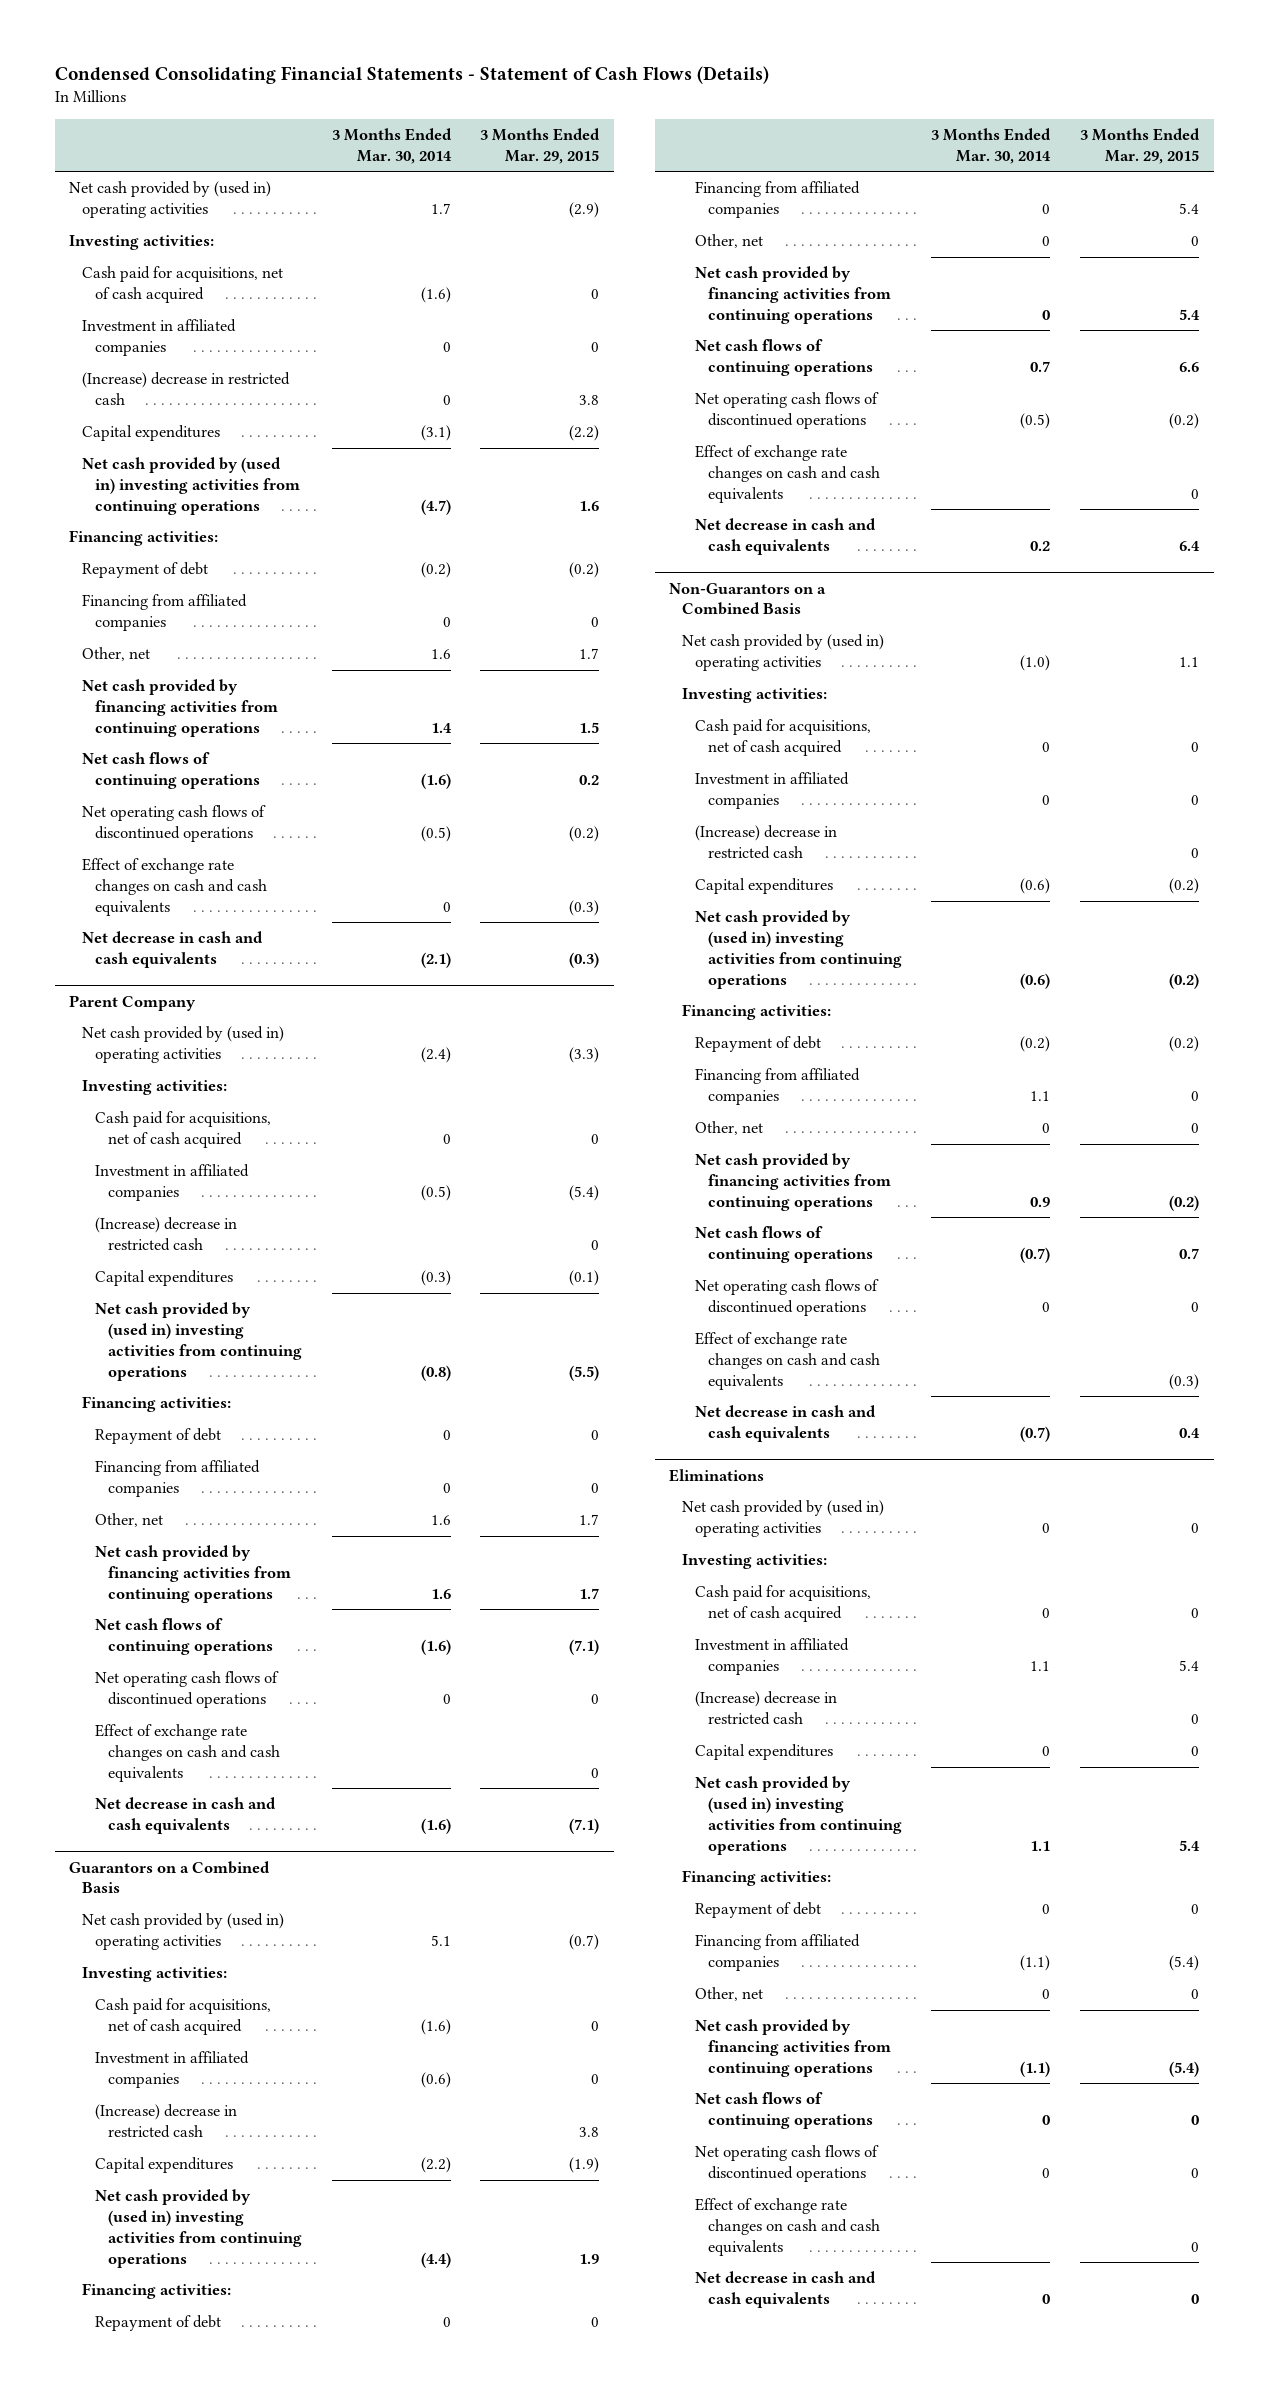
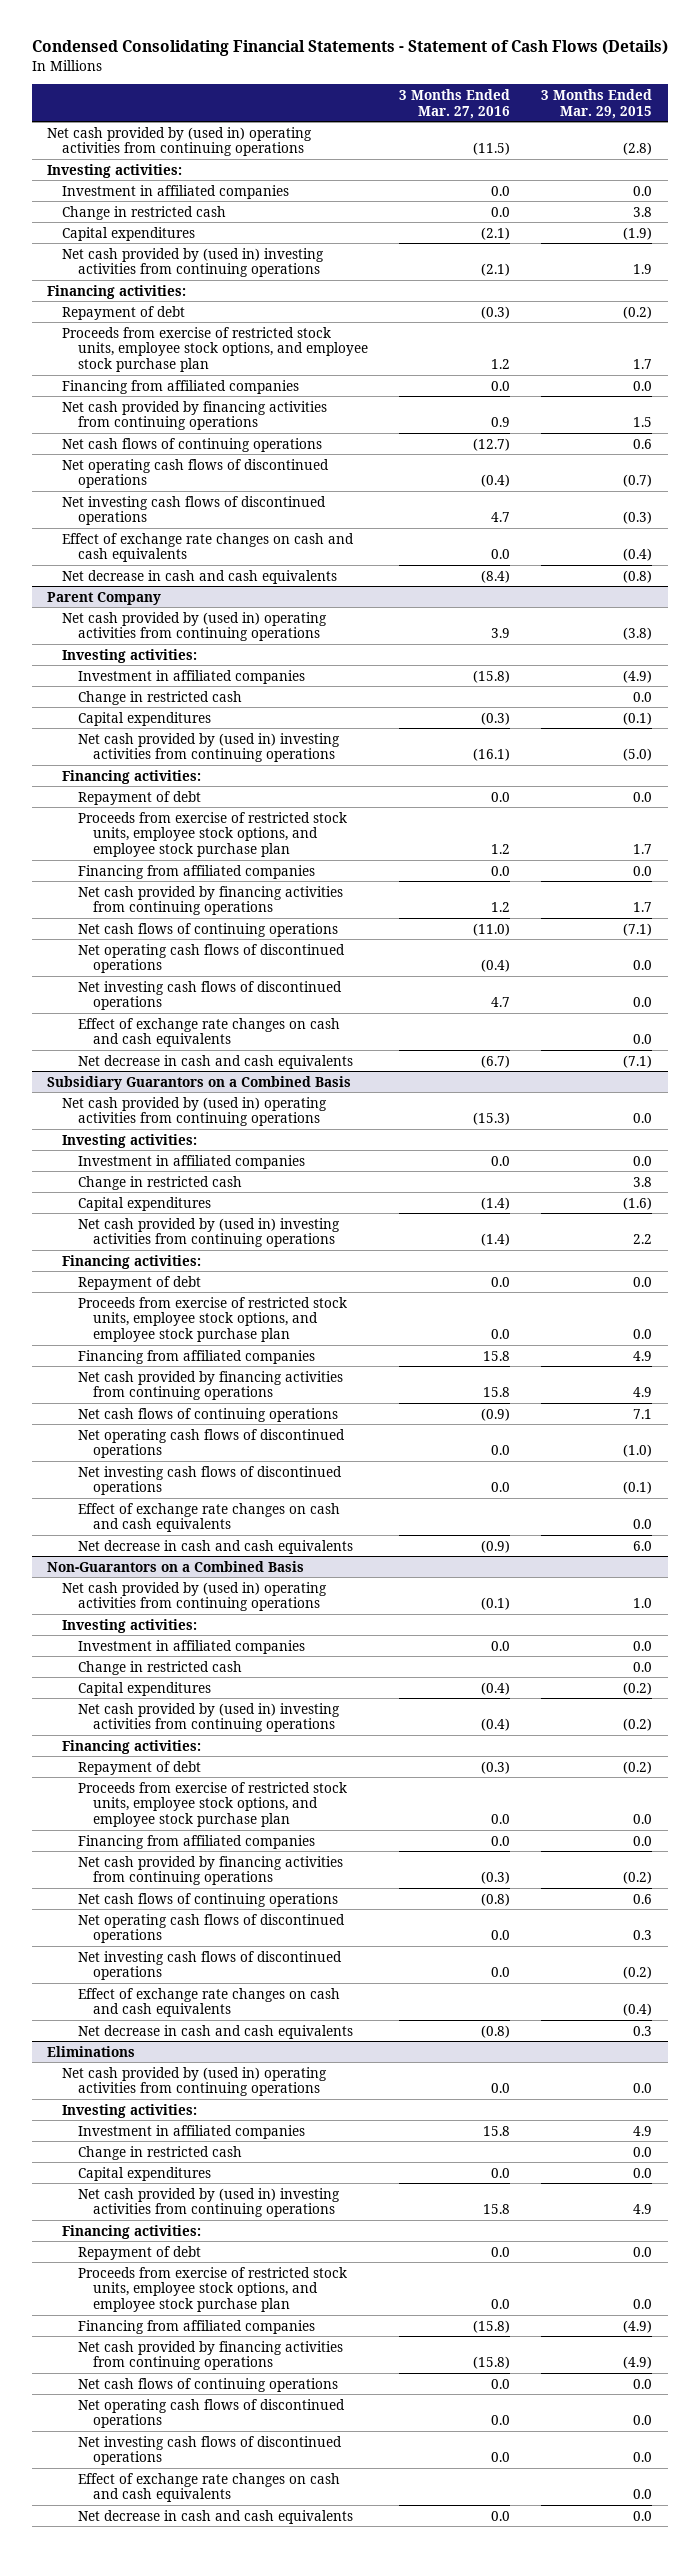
[331,127,452,164] 3 Months Ended Mar. 30, 2014 -> none
none -> [398,88,510,119] 3 Months Ended Mar. 27, 2016
[69,181,272,218] Net cash provided by (used in) operating activities -> [47,126,313,157] Net cash provided by (used in) operating activities from continuing operations
[568,201,599,218] (2.9) -> [623,142,653,156] (2.8)
[82,266,284,303] Cash paid for acquisitions, net of cash acquired -> none
[590,341,599,352] 0 -> [633,185,653,196] 0.0
[82,372,291,405] (Increase) decrease in restricted cash -> [62,205,227,220] Change in restricted cash
[568,425,599,442] (2.2) -> [623,226,653,240] (1.9)
[578,500,599,511] 1.6 -> [633,264,653,275] 1.9
[82,647,151,662] Other, net -> none
none -> [62,326,368,373] Proceeds from exercise of restricted stock units, employee stock options, and employee stock purchase plan
[590,616,599,627] 0 -> [633,380,653,391] 0.0
[578,774,599,785] 0.2 -> [633,438,653,449] 0.6
[568,825,599,842] (0.2) -> [623,474,653,488] (0.7)
none -> [62,495,327,526] Net investing cash flows of discontinued operations
[568,899,599,916] (0.3) -> [623,548,653,562] (0.4)
[568,951,599,968] (0.3) -> [623,569,653,583] (0.8)
[82,1026,285,1063] Net cash provided by (used in) operating activities -> [62,611,328,642] Net cash provided by (used in) operating activities from continuing operations
[568,1046,599,1063] (3.3) -> [623,627,653,641] (3.8)
[95,1111,272,1148] Cash paid for acquisitions, net of cash acquired -> none
[568,1184,599,1201] (5.4) -> [623,669,653,683] (4.9)
[95,1217,238,1251] (Increase) decrease in restricted cash -> [77,690,242,705] Change in restricted cash
[590,1239,599,1250] 0 -> [633,691,653,702] 0.0
[568,1364,599,1381] (5.5) -> [623,748,653,762] (5.0)
[95,1513,164,1528] Other, net -> none
[590,1430,599,1441] 0 -> [633,791,653,802] 0.0
none -> [77,811,347,858] Proceeds from exercise of restricted stock units, employee stock options, and employee stock purchase plan
[590,1482,599,1493] 0 -> [633,865,653,876] 0.0
[590,1693,599,1704] 0 -> [633,960,653,971] 0.0
none -> [77,980,342,1011] Net investing cash flows of discontinued operations
[590,1767,599,1778] 0 -> [633,1034,653,1045] 0.0
[69,1860,271,1894] Guarantors on a Combined Basis -> [47,1075,352,1090] Subsidiary Guarantors on a Combined Basis
[82,1913,285,1950] Net cash provided by (used in) operating activities -> [62,1096,328,1127] Net cash provided by (used in) operating activities from continuing operations
[568,1933,599,1950] (0.7) -> [633,1113,653,1124] 0.0
[95,1998,272,2035] Cash paid for acquisitions, net of cash acquired -> none
[590,2073,599,2084] 0 -> [633,1155,653,1166] 0.0
[95,2104,238,2138] (Increase) decrease in restricted cash -> [77,1175,242,1190] Change in restricted cash
[568,2157,599,2174] (1.9) -> [623,1196,653,1210] (1.6)
[578,2253,599,2264] 1.9 -> [633,1234,653,1245] 2.2
[695,234,764,249] Other, net -> none
[590,2317,599,2328] 0 -> [633,1276,653,1287] 0.0
none -> [77,1296,347,1343] Proceeds from exercise of restricted stock units, employee stock options, and employee stock purchase plan
[1178,202,1199,214] 5.4 -> [633,1350,653,1361] 4.9
[1178,308,1200,320] 5.4 -> [633,1387,653,1398] 4.9
[1178,361,1199,372] 6.6 -> [633,1408,653,1419] 7.1
[1168,412,1199,429] (0.2) -> [623,1444,653,1458] (1.0)
none -> [77,1465,342,1496] Net investing cash flows of discontinued operations
[1190,488,1199,499] 0 -> [633,1519,653,1530] 0.0
[1178,540,1200,551] 6.4 -> [633,1540,653,1551] 6.0
[682,634,885,671] Net cash provided by (used in) operating activities -> [62,1581,328,1612] Net cash provided by (used in) operating activities from continuing operations
[1178,656,1199,667] 1.1 -> [633,1598,653,1609] 1.0
[695,719,872,756] Cash paid for acquisitions, net of cash acquired -> none
[1190,794,1199,805] 0 -> [633,1640,653,1651] 0.0
[695,825,838,859] (Increase) decrease in restricted cash -> [77,1660,242,1675] Change in restricted cash
[1190,847,1199,858] 0 -> [633,1661,653,1672] 0.0
[695,1121,764,1136] Other, net -> none
none -> [77,1781,347,1828] Proceeds from exercise of restricted stock units, employee stock options, and employee stock purchase plan
[1190,1090,1199,1101] 0 -> [633,1835,653,1846] 0.0
[1178,1247,1199,1259] 0.7 -> [633,1893,653,1904] 0.6
[1190,1301,1199,1312] 0 -> [633,1930,653,1941] 0.3
none -> [77,1950,342,1981] Net investing cash flows of discontinued operations
[1168,1373,1199,1390] (0.3) -> [623,2003,653,2017] (0.4)
[1178,1427,1200,1438] 0.4 -> [633,2025,653,2036] 0.3
[682,1500,885,1537] Net cash provided by (used in) operating activities -> [62,2066,328,2097] Net cash provided by (used in) operating activities from continuing operations
[1190,1522,1199,1533] 0 -> [633,2083,653,2094] 0.0
[695,1585,872,1622] Cash paid for acquisitions, net of cash acquired -> none
[1178,1659,1199,1671] 5.4 -> [633,2125,653,2136] 4.9
[695,1691,838,1725] (Increase) decrease in restricted cash -> [77,2145,242,2160] Change in restricted cash
[1190,1713,1199,1724] 0 -> [633,2146,653,2157] 0.0
[1190,1746,1199,1757] 0 -> [633,2167,653,2178] 0.0
[1178,1839,1200,1851] 5.4 -> [633,2204,653,2215] 4.9
[695,1987,764,2002] Other, net -> none
[1190,1904,1199,1915] 0 -> [633,2246,653,2257] 0.0
none -> [77,2266,347,2313] Proceeds from exercise of restricted stock units, employee stock options, and employee stock purchase plan
[1168,1954,1199,1971] (5.4) -> [623,2319,653,2333] (4.9)
[1168,2060,1199,2077] (5.4) -> [623,2356,653,2370] (4.9)
[1190,2114,1199,2125] 0 -> [633,2378,653,2389] 0.0
[1190,2167,1199,2178] 0 -> [633,2415,653,2426] 0.0
none -> [77,2435,342,2466] Net investing cash flows of discontinued operations
[1190,2241,1199,2252] 0 -> [633,2489,653,2500] 0.0
[1190,2293,1199,2304] 0 -> [633,2510,653,2521] 0.0

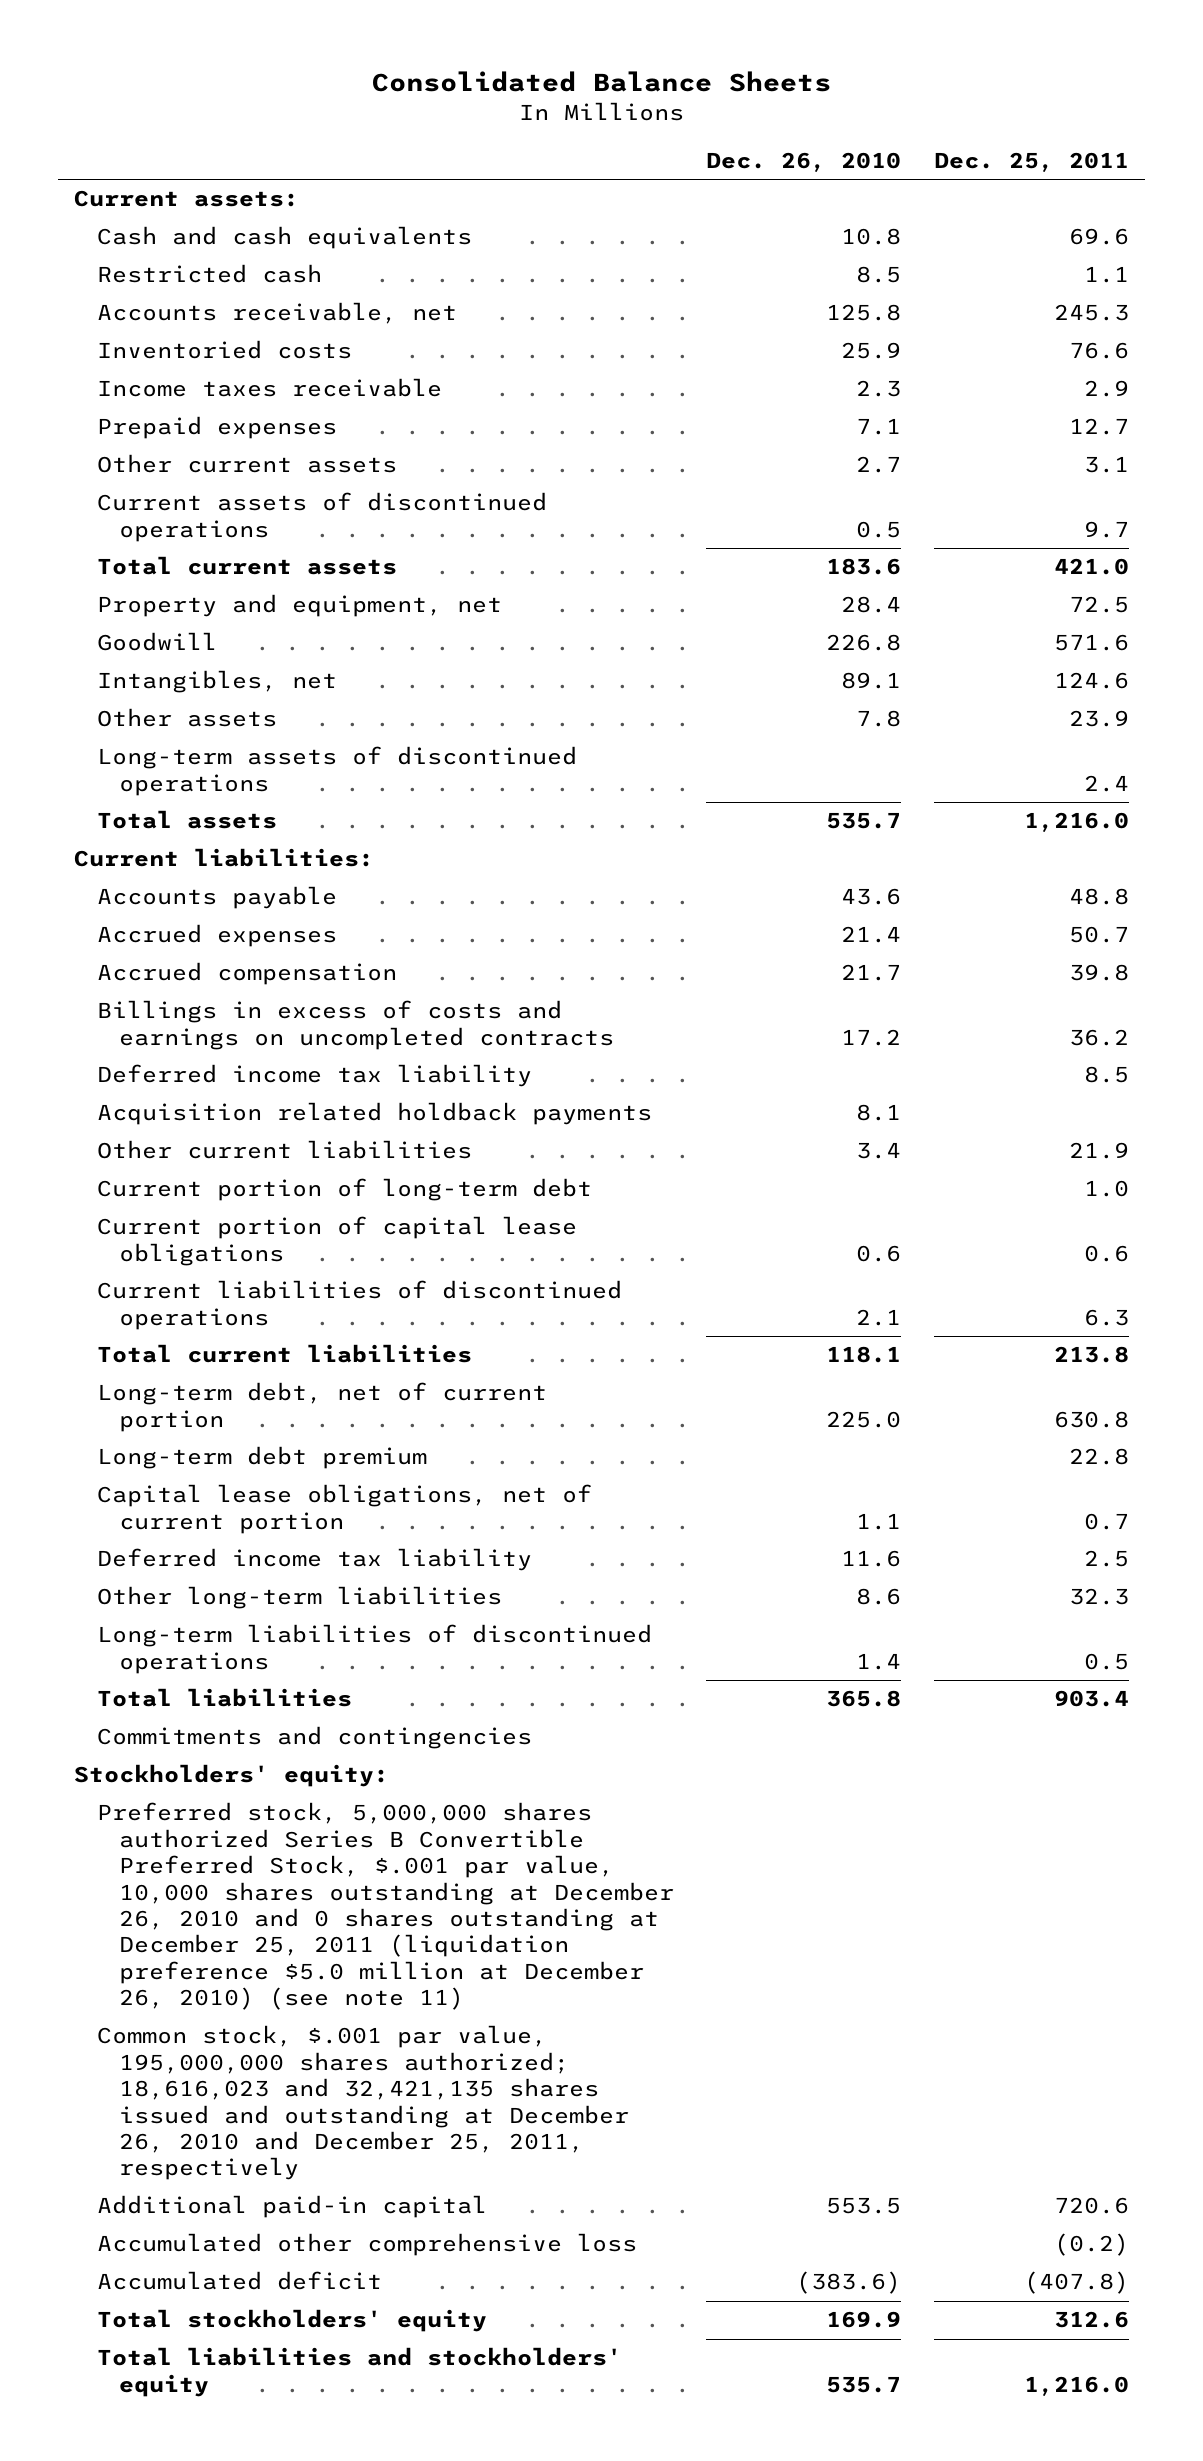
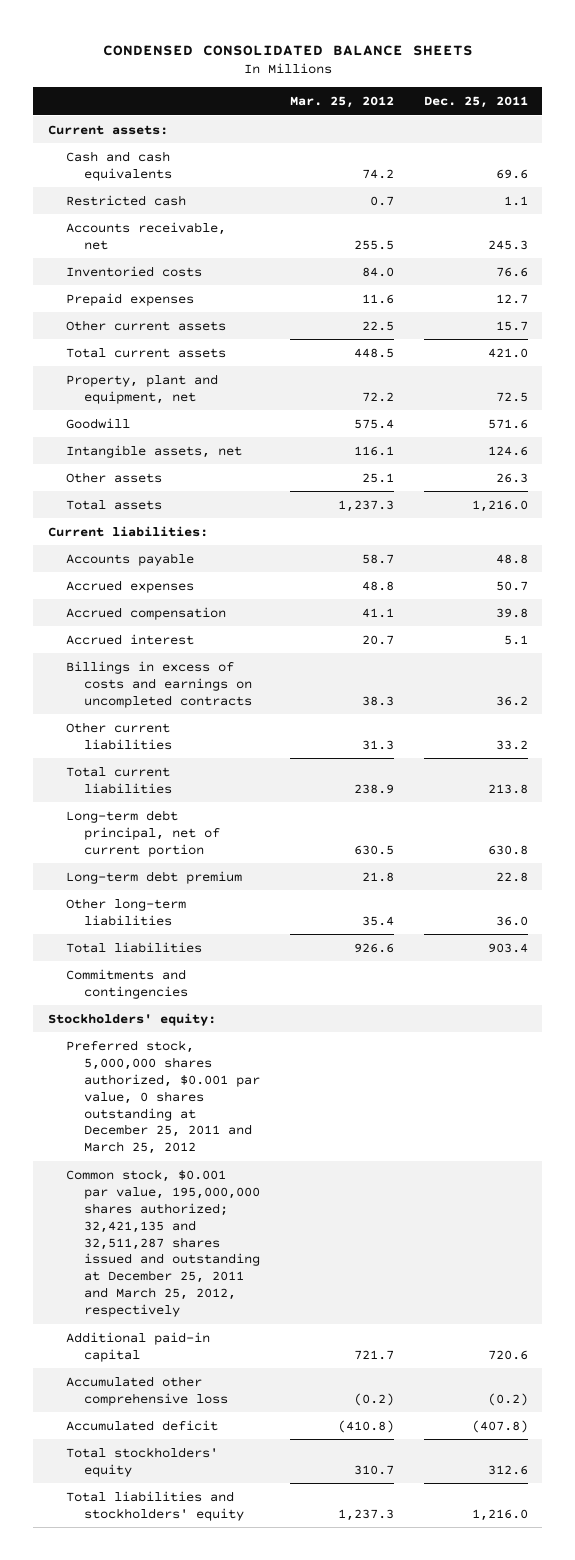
[371,71,831,93] Consolidated Balance Sheets -> [102,44,473,56] CONDENSED CONSOLIDATED BALANCE SHEETS
[706,151,902,172] Dec. 26, 2010 -> none
none -> [289,95,394,108] Mar. 25, 2012
[96,378,442,398] Income taxes receivable -> none
[96,492,547,542] Current assets of discontinued operations -> none
[1083,456,1129,474] 3.1 -> [495,320,528,331] 15.7
[96,594,502,618] Property and equipment, net -> [66,373,219,404] Property, plant and equipment, net
[96,746,577,796] Long-term assets of discontinued operations -> none
[96,670,337,694] Intangibles, net -> [66,444,243,458] Intangible assets, net
[1068,710,1129,728] 23.9 -> [495,472,528,483] 26.3
none -> [66,633,195,645] Accrued interest
[96,1064,532,1088] Deferred income tax liability -> none
[96,1102,652,1126] Acquisition related holdback payments -> none
[96,1178,592,1202] Current portion of long-term debt -> none
[96,1216,577,1266] Current portion of capital lease obligations -> none
[96,1280,622,1330] Current liabilities of discontinued operations -> none
[1068,1142,1129,1160] 21.9 -> [495,739,528,750] 33.2
[96,1382,547,1432] Long-term debt, net of current portion -> [66,809,221,857] Long-term debt principal, net of current portion
[96,1484,592,1534] Capital lease obligations, net of current portion -> none
[96,1548,532,1572] Deferred income tax liability -> none
[96,1624,652,1674] Long-term liabilities of discontinued operations -> none
[1068,1588,1129,1606] 32.3 -> [495,915,528,926] 36.0
[96,1802,675,2011] Preferred stock, 5,000,000 shares authorized Series B Convertible Preferred Stock, $.001 par value, 10,000 shares outstanding at December 26, 2010 and 0 shares outstanding at December 25, 2011 (liquidation preference $5.0 million at December 26, 2010) (see note 11) -> [66,1039,261,1155] Preferred stock, 5,000,000 shares authorized, $0.001 par value, 0 shares outstanding at December 25, 2011 and March 25, 2012
[96,2025,630,2181] Common stock, $.001 par value, 195,000,000 shares authorized; 18,616,023 and 32,421,135 shares issued and outstanding at December 26, 2010 and December 25, 2011, respectively -> [66,1168,261,1318] Common stock, $0.001 par value, 195,000,000 shares authorized; 32,421,135 and 32,511,287 shares issued and outstanding at December 25, 2011 and March 25, 2012, respectively

